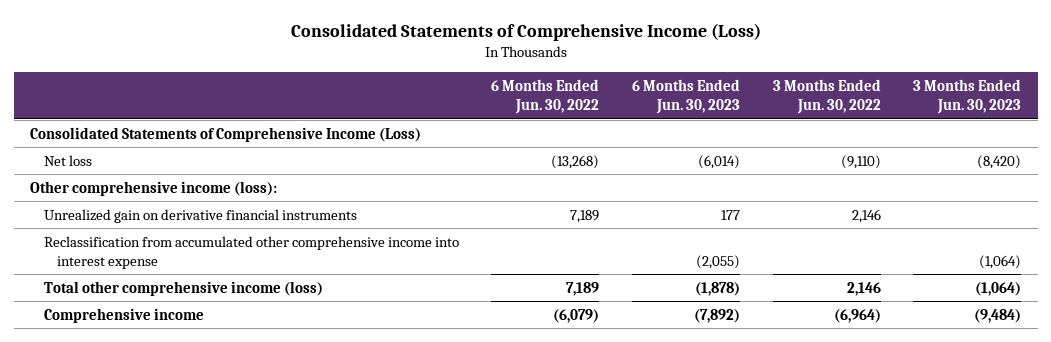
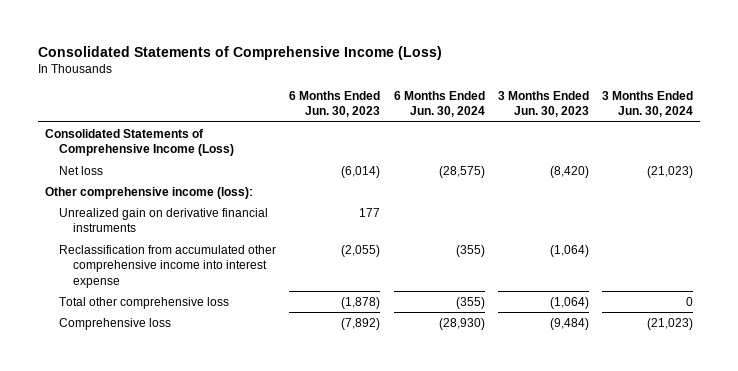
[491,78,600,115] 6 Months Ended Jun. 30, 2022 -> none
[772,78,881,115] 3 Months Ended Jun. 30, 2022 -> none
none -> [393,90,485,118] 6 Months Ended Jun. 30, 2024
none -> [602,90,694,118] 3 Months Ended Jun. 30, 2024
[43,280,323,296] Total other comprehensive income (loss) -> [58,296,229,309] Total other comprehensive loss
[43,307,204,323] Comprehensive income -> [58,317,171,330] Comprehensive loss

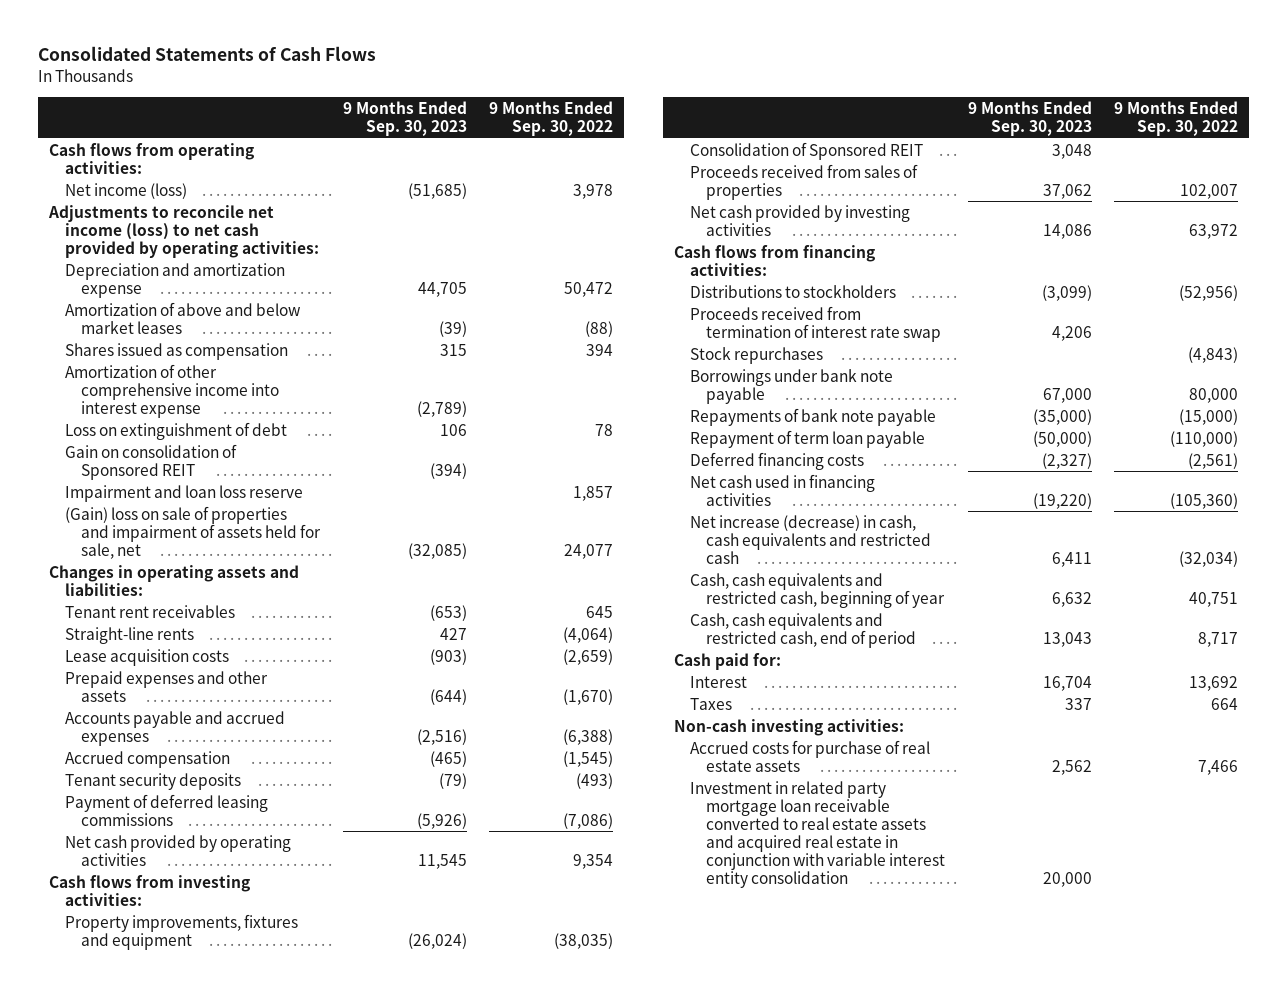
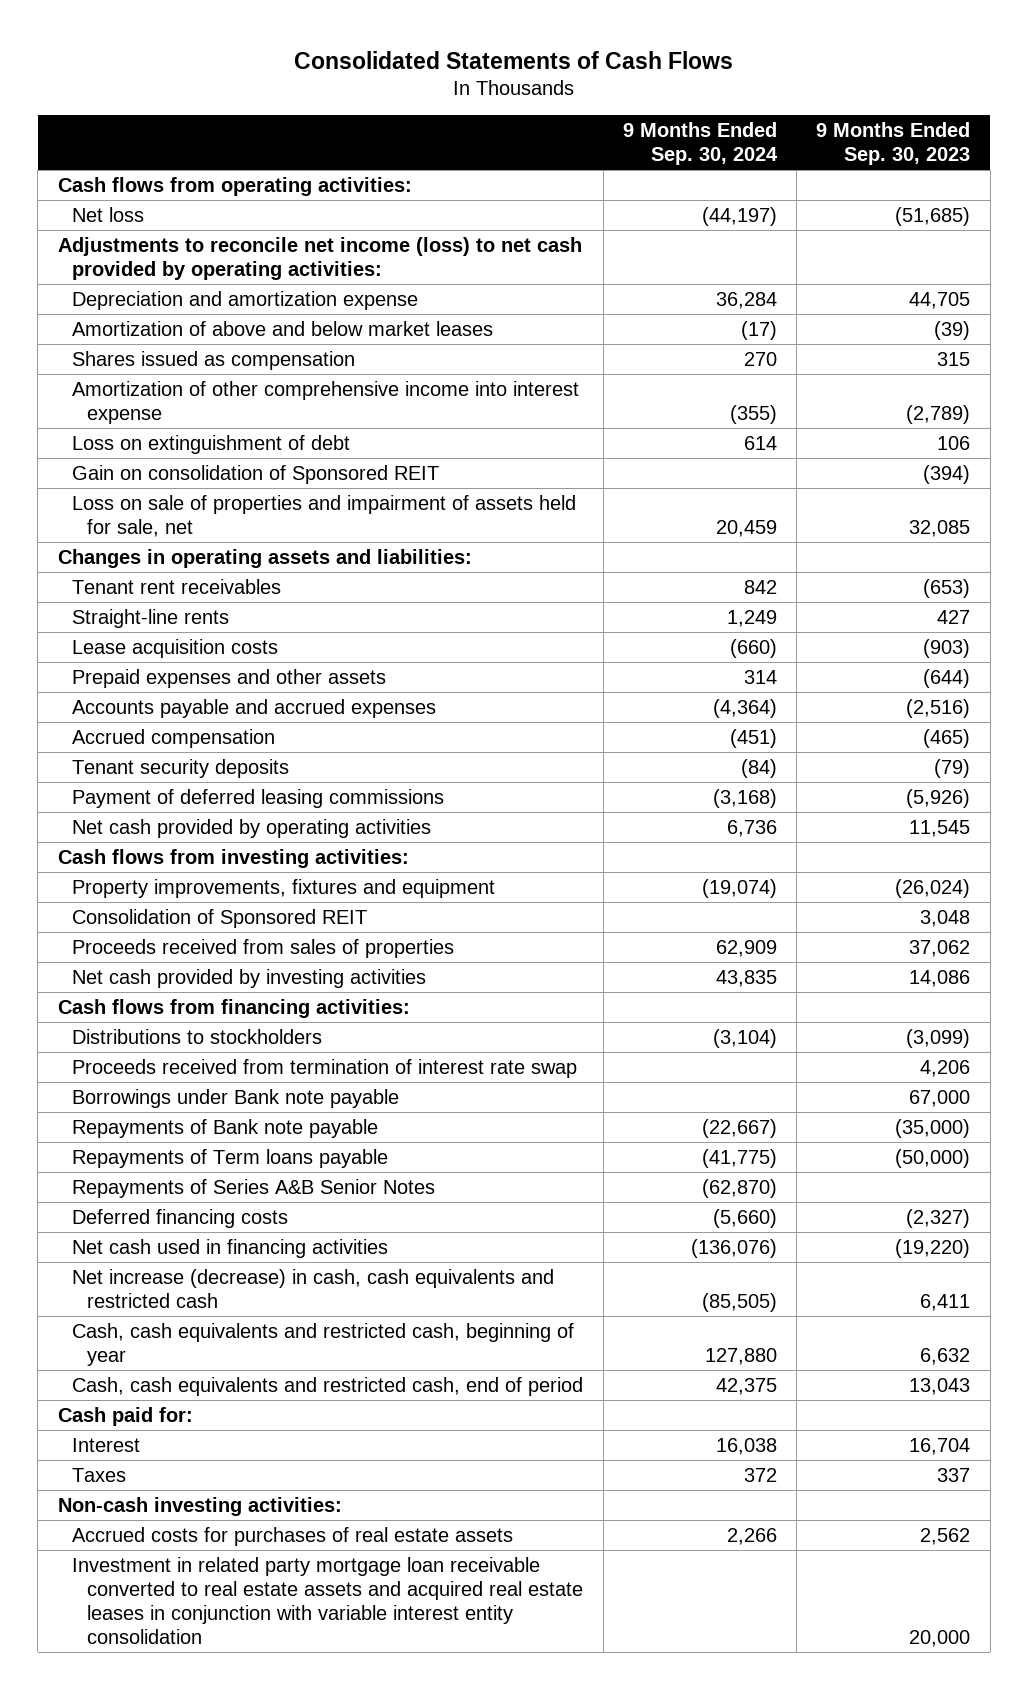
[489,101,614,137] 9 Months Ended Sep. 30, 2022 -> none
none -> [622,122,778,166] 9 Months Ended Sep. 30, 2024
[65,182,188,199] Net income (loss) -> [72,206,145,222] Net loss
[65,484,304,502] Impairment and loan loss reserve -> none
[65,505,322,559] (Gain) loss on sale of properties and impairment of assets held for sale, net -> [72,494,577,537] Loss on sale of properties and impairment of assets held for sale, net
[407,542,467,559] (32,085) -> [909,519,971,537] 32,085
[690,346,824,364] Stock repurchases -> none
[690,368,894,404] Borrowings under bank note payable -> [72,1088,400,1108] Borrowings under Bank note payable
[690,407,937,426] Repayments of bank note payable -> [72,1118,379,1138] Repayments of Bank note payable
[690,429,926,448] Repayment of term loan payable -> [72,1148,389,1168] Repayments of Term loans payable
none -> [72,1178,436,1198] Repayments of Series A&B Senior Notes
[690,739,931,772] Accrued costs for purchase of real estate assets -> [72,1526,514,1546] Accrued costs for purchases of real estate assets
[690,780,946,889] Investment in related party mortgage loan receivable converted to real estate assets and acquired real estate in conjunction with variable interest entity consolidation -> [72,1556,584,1644] Investment in related party mortgage loan receivable converted to real estate assets and acquired real estate leases in conjunction with variable interest entity consolidation

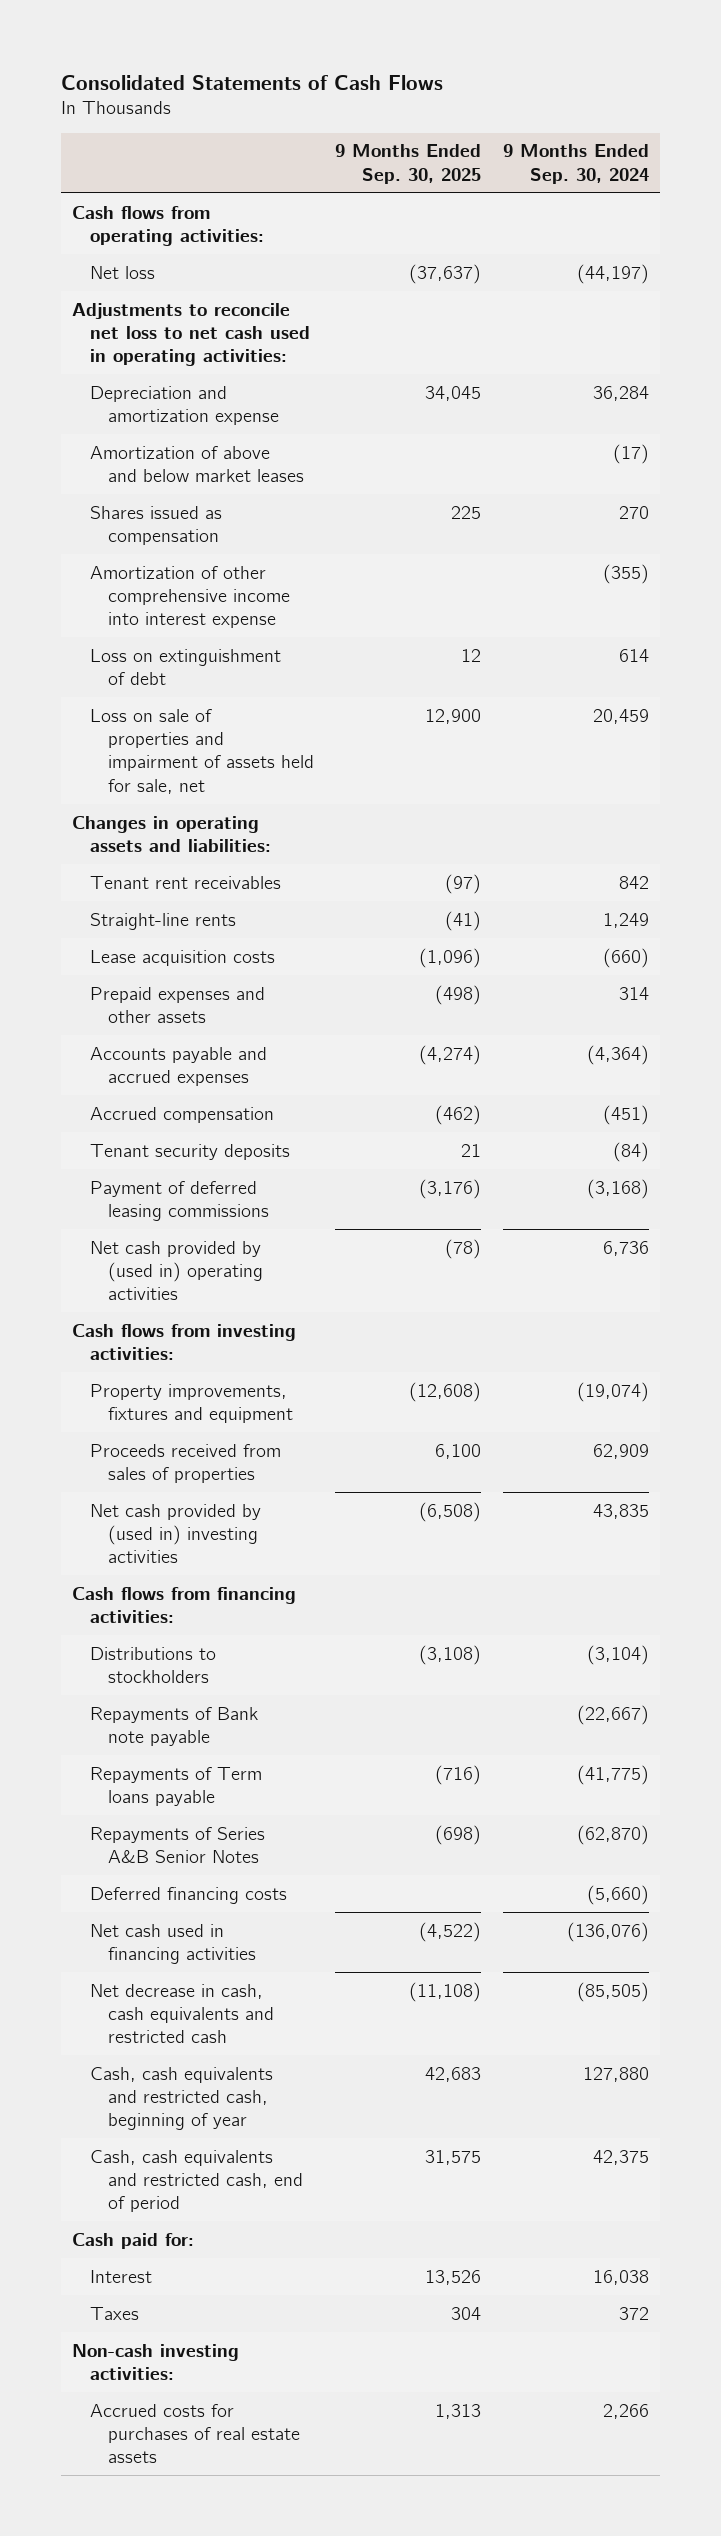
[816,122,971,166] 9 Months Ended Sep. 30, 2023 -> none
none -> [335,144,482,184] 9 Months Ended Sep. 30, 2025
[57,236,582,280] Adjustments to reconcile net income (loss) to net cash provided by operating activities: -> [72,302,310,367] Adjustments to reconcile net loss to net cash used in operating activities:
[72,464,440,484] Gain on consolidation of Sponsored REIT -> none
[72,818,432,838] Net cash provided by operating activities -> [89,1240,263,1301] Net cash provided by (used in) operating activities
[72,908,368,928] Consolidation of Sponsored REIT -> none
[72,968,427,988] Net cash provided by investing activities -> [89,1503,261,1564] Net cash provided by (used in) investing activities
[72,1058,578,1078] Proceeds received from termination of interest rate swap -> none
[72,1088,400,1108] Borrowings under Bank note payable -> none
[72,1268,555,1308] Net increase (decrease) in cash, cash equivalents and restricted cash -> [89,1983,274,2044] Net decrease in cash, cash equivalents and restricted cash
[72,1556,584,1644] Investment in related party mortgage loan receivable converted to real estate assets and acquired real estate leases in conjunction with variable interest entity consolidation -> none

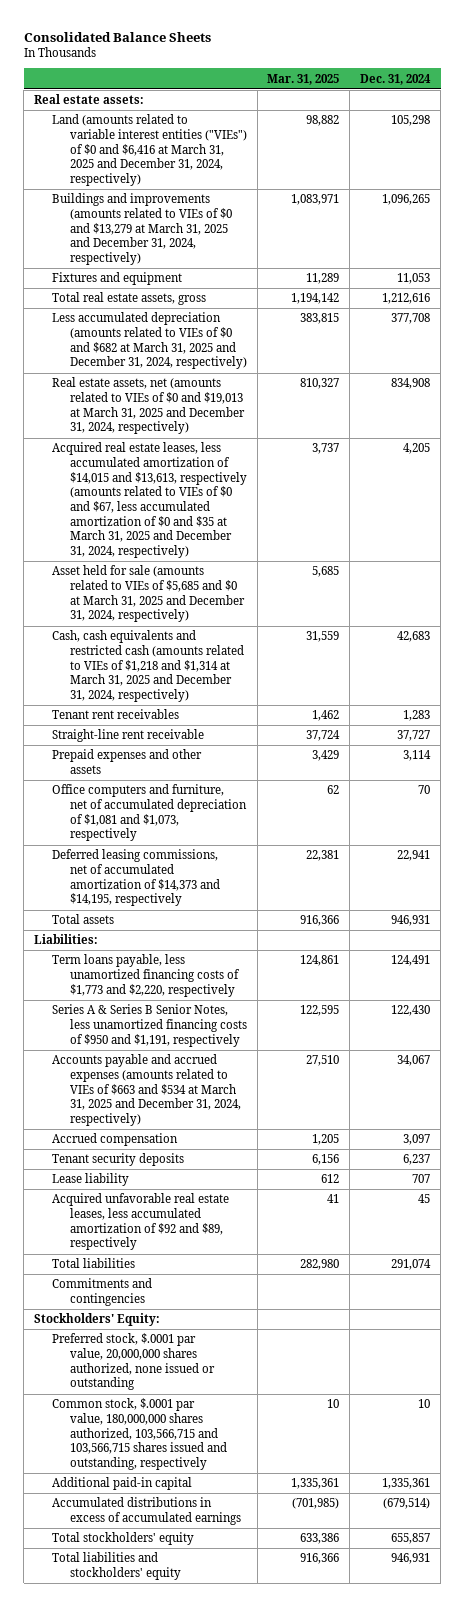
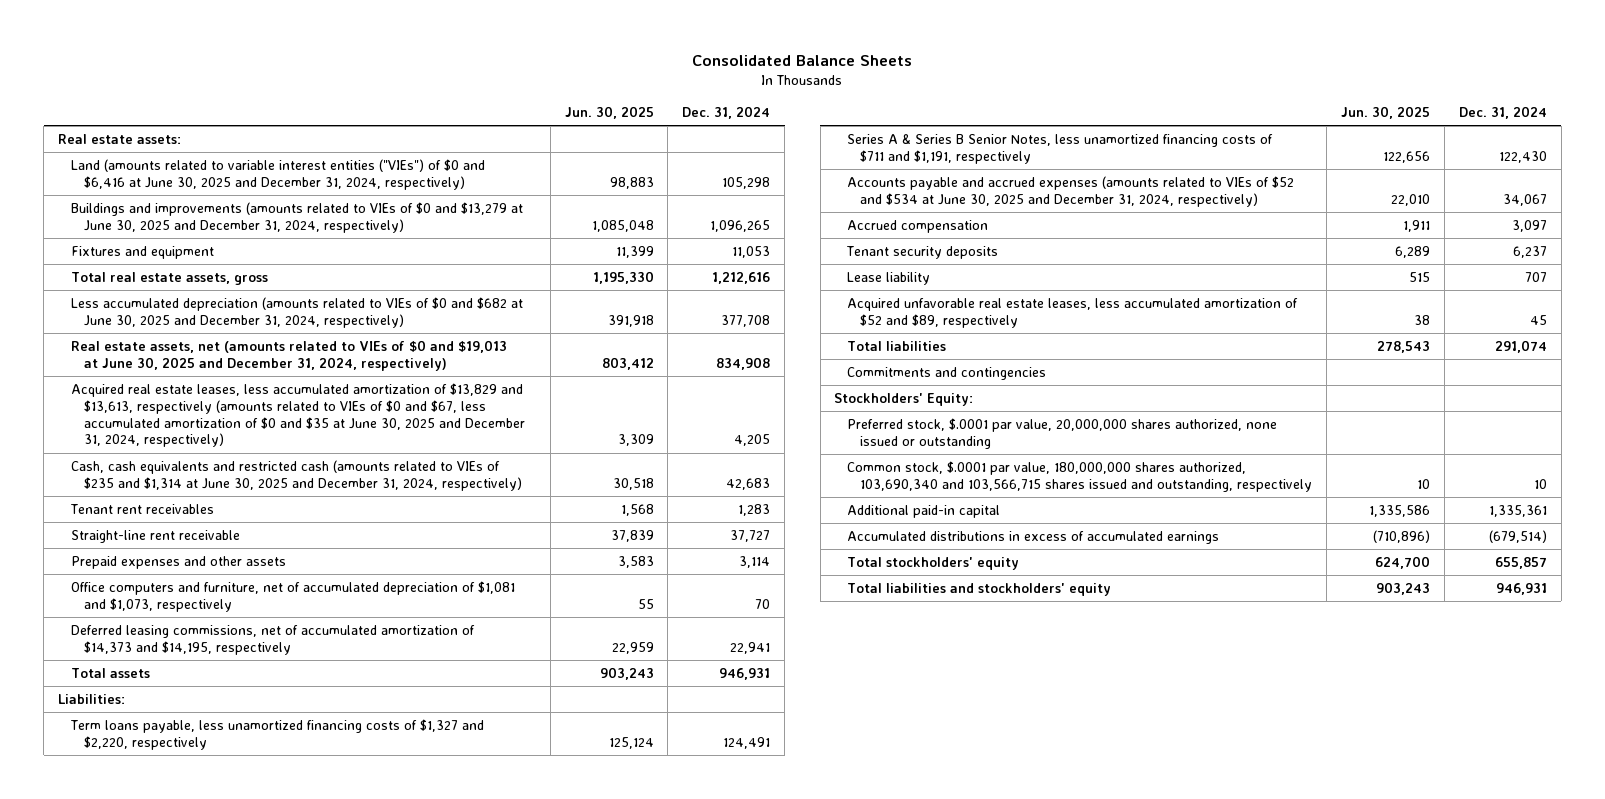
[267,73,340,85] Mar. 31, 2025 -> none
none -> [564,106,654,120] Jun. 30, 2025
[51,114,247,187] Land (amounts related to variable interest entities ("VIEs") of $0 and $6,416 at March 31, 2025 and December 31, 2024, respectively) -> [70,158,485,190] Land (amounts related to variable interest entities ("VIEs") of $0 and $6,416 at June 30, 2025 and December 31, 2024, respectively)
[51,193,232,266] Buildings and improvements (amounts related to VIEs of $0 and $13,279 at March 31, 2025 and December 31, 2024, respectively) -> [70,201,523,233] Buildings and improvements (amounts related to VIEs of $0 and $13,279 at June 30, 2025 and December 31, 2024, respectively)
[51,565,245,623] Asset held for sale (amounts related to VIEs of $5,685 and $0 at March 31, 2025 and December 31, 2024, respectively) -> none
[51,312,247,370] Less accumulated depreciation (amounts related to VIEs of $0 and $682 at March 31, 2025 and December 31, 2024, respectively) -> [70,296,523,328] Less accumulated depreciation (amounts related to VIEs of $0 and $682 at June 30, 2025 and December 31, 2024, respectively)
[51,377,245,435] Real estate assets, net (amounts related to VIEs of $0 and $19,013 at March 31, 2025 and December 31, 2024, respectively) -> [70,339,507,371] Real estate assets, net (amounts related to VIEs of $0 and $19,013 at June 30, 2025 and December 31, 2024, respectively)
[51,442,247,559] Acquired real estate leases, less accumulated amortization of $14,015 and $13,613, respectively (amounts related to VIEs of $0 and $67, less accumulated amortization of $0 and $35 at March 31, 2025 and December 31, 2024, respectively) -> [70,382,525,448] Acquired real estate leases, less accumulated amortization of $13,829 and $13,613, respectively (amounts related to VIEs of $0 and $67, less accumulated amortization of $0 and $35 at June 30, 2025 and December 31, 2024, respectively)
[51,630,244,703] Cash, cash equivalents and restricted cash (amounts related to VIEs of $1,218 and $1,314 at March 31, 2025 and December 31, 2024, respectively) -> [70,459,522,491] Cash, cash equivalents and restricted cash (amounts related to VIEs of $235 and $1,314 at June 30, 2025 and December 31, 2024, respectively)
[51,954,240,997] Term loans payable, less unamortized financing costs of $1,773 and $2,220, respectively -> [69,718,484,750] Term loans payable, less unamortized financing costs of $1,327 and $2,220, respectively
[51,1004,247,1047] Series A & Series B Senior Notes, less unamortized financing costs of $950 and $1,191, respectively -> [847,133,1274,164] Series A & Series B Senior Notes, less unamortized financing costs of $711 and $1,191, respectively
[51,1054,241,1127] Accounts payable and accrued expenses (amounts related to VIEs of $663 and $534 at March 31, 2025 and December 31, 2024, respectively) -> [847,175,1295,207] Accounts payable and accrued expenses (amounts related to VIEs of $52 and $534 at June 30, 2025 and December 31, 2024, respectively)
[51,1193,229,1251] Acquired unfavorable real estate leases, less accumulated amortization of $92 and $89, respectively -> [847,297,1299,328] Acquired unfavorable real estate leases, less accumulated amortization of $52 and $89, respectively
[51,1398,227,1471] Common stock, $.0001 par value, 180,000,000 shares authorized, 103,566,715 and 103,566,715 shares issued and outstanding, respectively -> [847,460,1313,492] Common stock, $.0001 par value, 180,000,000 shares authorized, 103,690,340 and 103,566,715 shares issued and outstanding, respectively

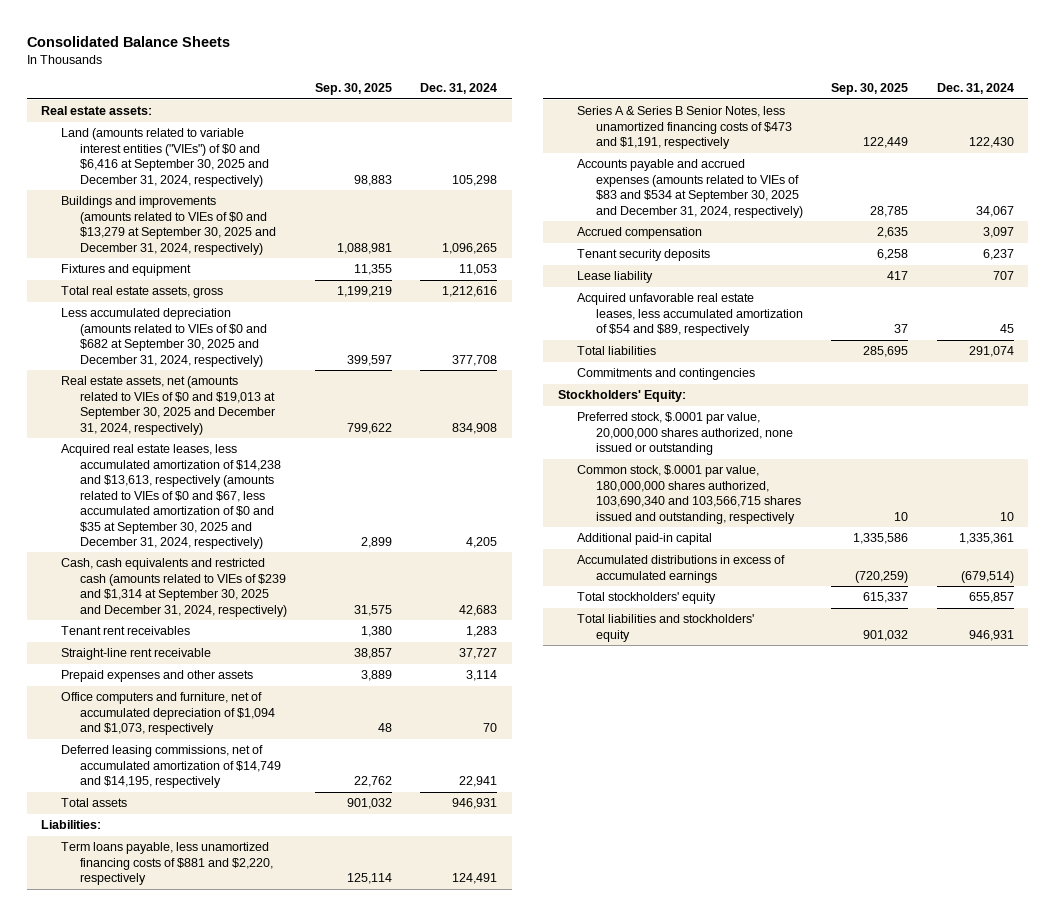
[564,106,654,120] Jun. 30, 2025 -> none
none -> [315,83,393,96] Sep. 30, 2025
[70,158,485,190] Land (amounts related to variable interest entities ("VIEs") of $0 and $6,416 at June 30, 2025 and December 31, 2024, respectively) -> [60,128,269,187] Land (amounts related to variable interest entities ("VIEs") of $0 and $6,416 at September 30, 2025 and December 31, 2024, respectively)
[70,201,523,233] Buildings and improvements (amounts related to VIEs of $0 and $13,279 at June 30, 2025 and December 31, 2024, respectively) -> [60,196,276,255] Buildings and improvements (amounts related to VIEs of $0 and $13,279 at September 30, 2025 and December 31, 2024, respectively)
[70,296,523,328] Less accumulated depreciation (amounts related to VIEs of $0 and $682 at June 30, 2025 and December 31, 2024, respectively) -> [60,308,267,367] Less accumulated depreciation (amounts related to VIEs of $0 and $682 at September 30, 2025 and December 31, 2024, respectively)
[70,339,507,371] Real estate assets, net (amounts related to VIEs of $0 and $19,013 at June 30, 2025 and December 31, 2024, respectively) -> [60,376,275,435] Real estate assets, net (amounts related to VIEs of $0 and $19,013 at September 30, 2025 and December 31, 2024, respectively)
[70,382,525,448] Acquired real estate leases, less accumulated amortization of $13,829 and $13,613, respectively (amounts related to VIEs of $0 and $67, less accumulated amortization of $0 and $35 at June 30, 2025 and December 31, 2024, respectively) -> [60,444,281,549] Acquired real estate leases, less accumulated amortization of $14,238 and $13,613, respectively (amounts related to VIEs of $0 and $67, less accumulated amortization of $0 and $35 at September 30, 2025 and December 31, 2024, respectively)
[70,459,522,491] Cash, cash equivalents and restricted cash (amounts related to VIEs of $235 and $1,314 at June 30, 2025 and December 31, 2024, respectively) -> [60,558,287,617] Cash, cash equivalents and restricted cash (amounts related to VIEs of $239 and $1,314 at September 30, 2025 and December 31, 2024, respectively)
[70,580,515,612] Office computers and furniture, net of accumulated depreciation of $1,081 and $1,073, respectively -> [60,692,275,736] Office computers and furniture, net of accumulated depreciation of $1,094 and $1,073, respectively
[70,624,475,655] Deferred leasing commissions, net of accumulated amortization of $14,373 and $14,195, respectively -> [60,745,281,789] Deferred leasing commissions, net of accumulated amortization of $14,749 and $14,195, respectively
[69,718,484,750] Term loans payable, less unamortized financing costs of $1,327 and $2,220, respectively -> [60,842,273,886] Term loans payable, less unamortized financing costs of $881 and $2,220, respectively
[847,133,1274,164] Series A & Series B Senior Notes, less unamortized financing costs of $711 and $1,191, respectively -> [576,106,792,150] Series A & Series B Senior Notes, less unamortized financing costs of $473 and $1,191, respectively
[847,175,1295,207] Accounts payable and accrued expenses (amounts related to VIEs of $52 and $534 at June 30, 2025 and December 31, 2024, respectively) -> [576,159,803,218] Accounts payable and accrued expenses (amounts related to VIEs of $83 and $534 at September 30, 2025 and December 31, 2024, respectively)
[847,297,1299,328] Acquired unfavorable real estate leases, less accumulated amortization of $52 and $89, respectively -> [576,293,803,337] Acquired unfavorable real estate leases, less accumulated amortization of $54 and $89, respectively

